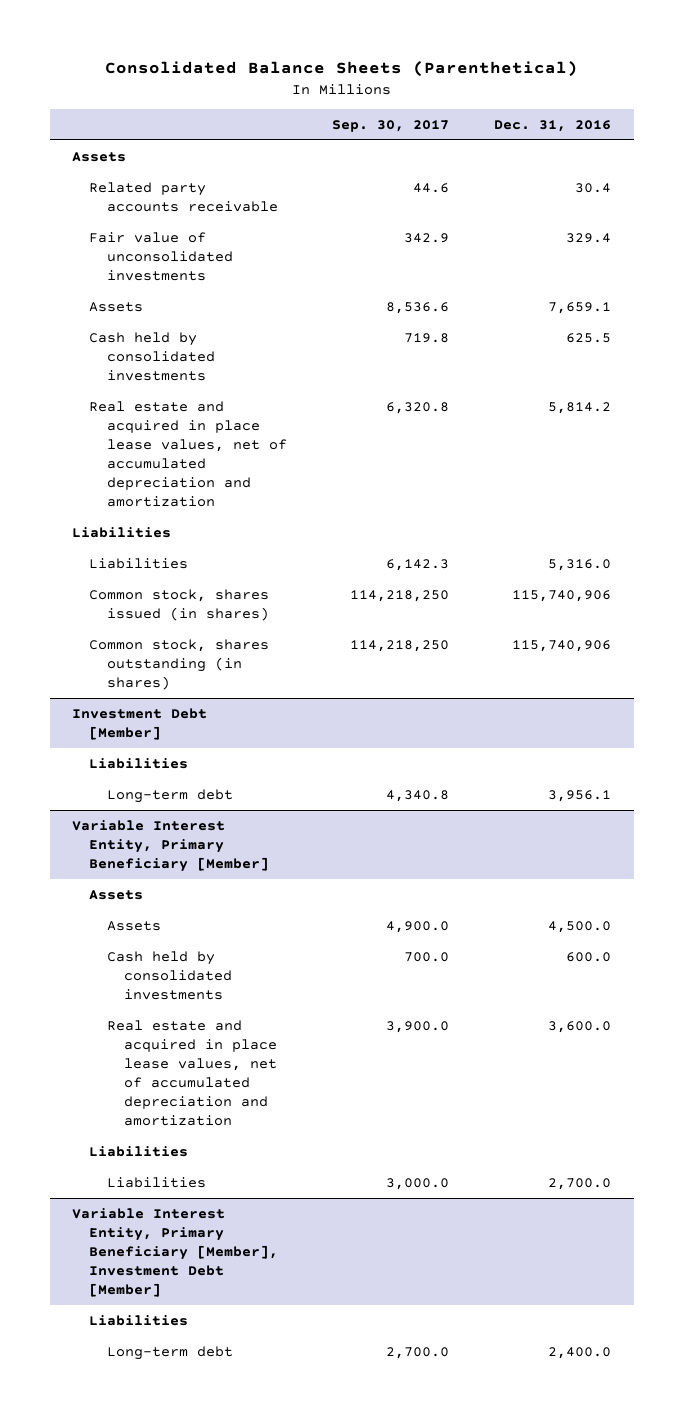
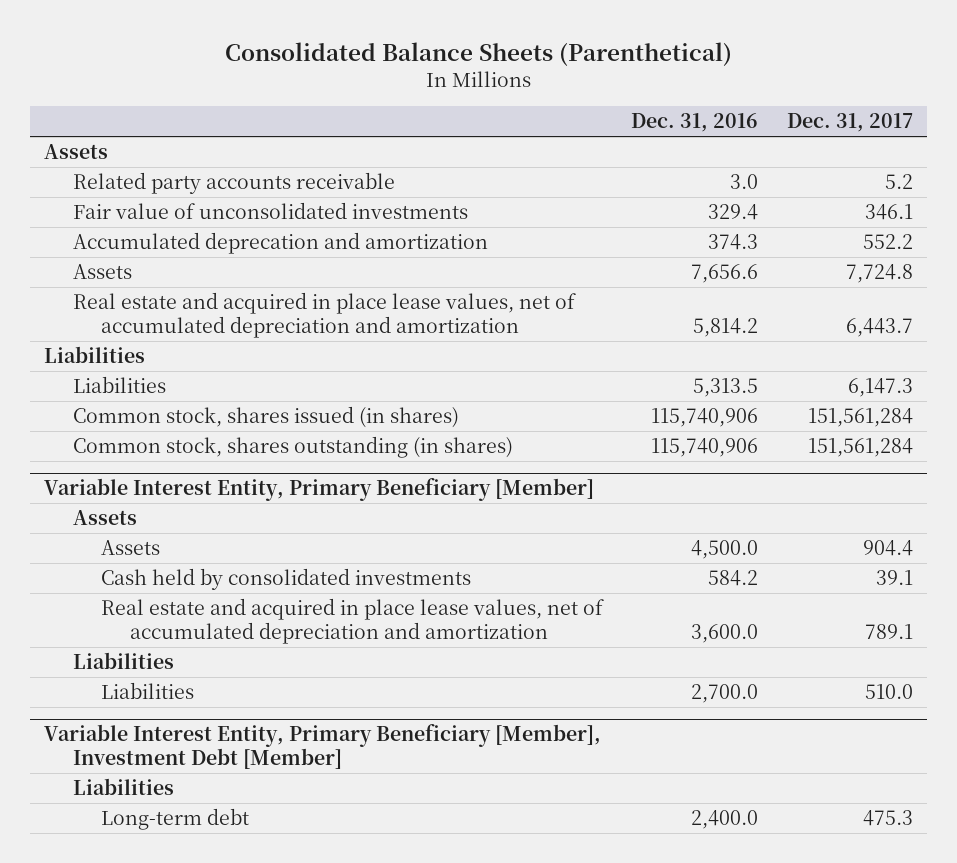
[332,119,450,132] Sep. 30, 2017 -> none
none -> [786,113,913,133] Dec. 31, 2017
[575,182,612,193] 30.4 -> [730,174,759,190] 3.0
[89,331,215,382] Cash held by consolidated investments -> none
none -> [72,232,488,255] Accumulated deprecation and amortization
[548,301,612,314] 7,659.1 -> [691,264,759,284] 7,656.6
[548,558,612,571] 5,316.0 -> [693,378,759,398] 5,313.5
[72,707,208,740] Investment Debt [Member] -> none
[89,757,189,769] Liabilities -> none
[106,788,233,803] Long-term debt -> none
[566,951,612,962] 600.0 -> [708,570,759,587] 584.2

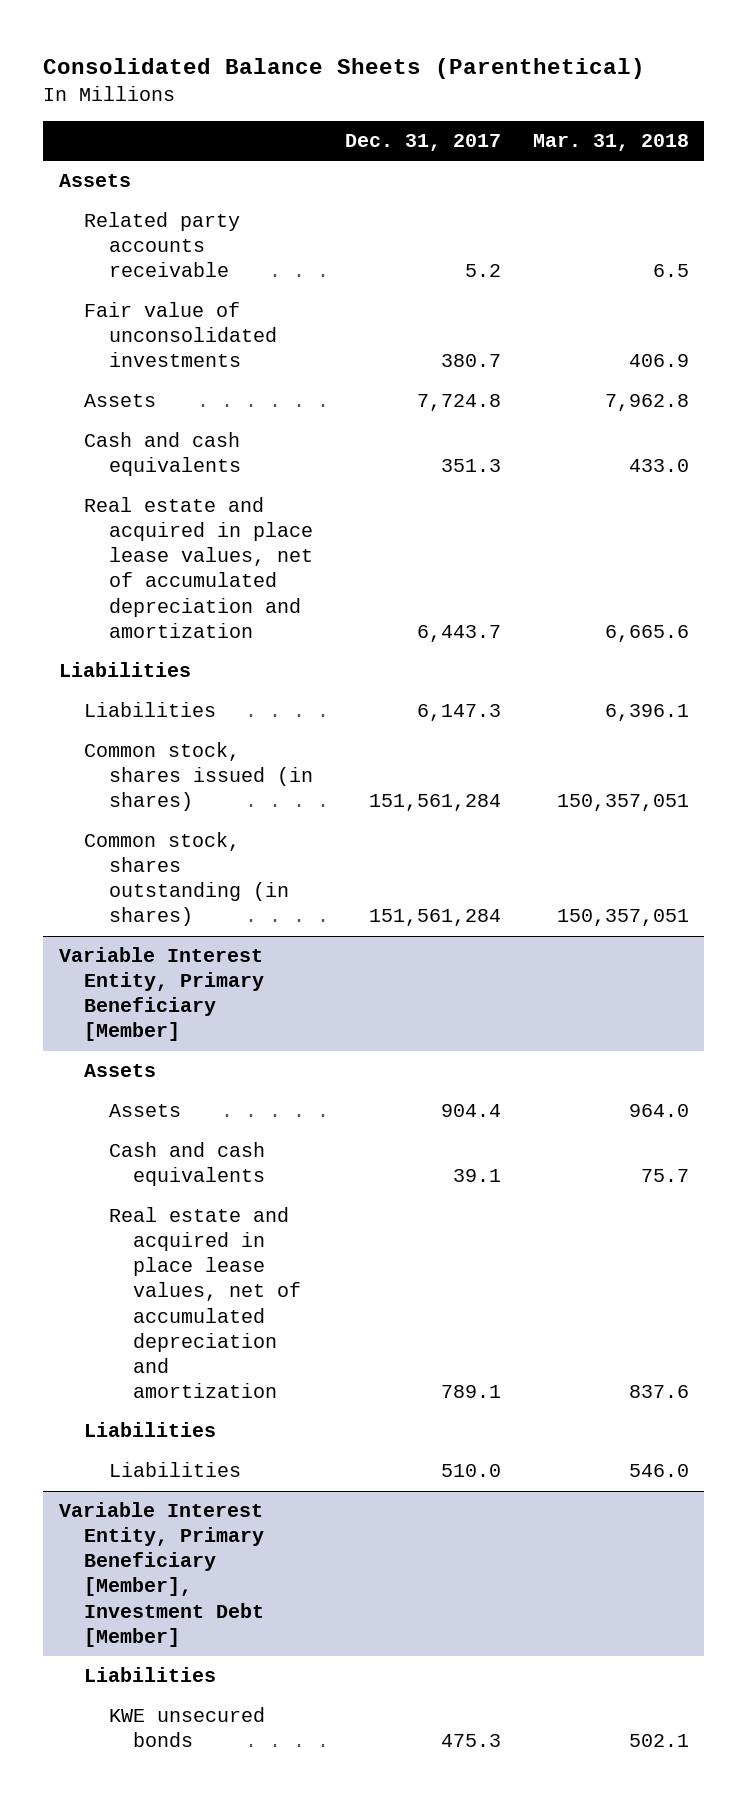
[631,113,759,133] Dec. 31, 2016 -> none
none -> [532,133,689,151] Mar. 31, 2018
[72,232,488,255] Accumulated deprecation and amortization -> none
[864,204,913,221] 346.1 -> [440,354,501,368] 380.7
none -> [83,432,241,477] Cash and cash equivalents
[101,568,472,591] Cash held by consolidated investments -> [108,1142,266,1187] Cash and cash equivalents
[101,808,250,831] Long-term debt -> [108,1707,265,1748] KWE unsecured bonds

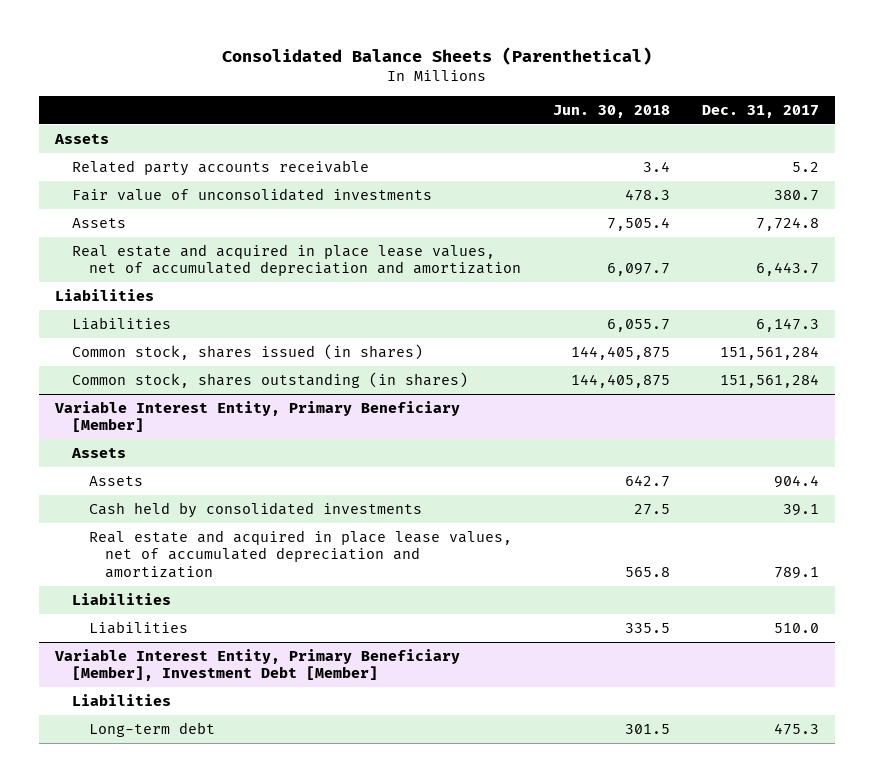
[532,133,689,151] Mar. 31, 2018 -> none
none -> [552,104,670,118] Jun. 30, 2018
[83,432,241,477] Cash and cash equivalents -> none
[108,1142,266,1187] Cash and cash equivalents -> [88,502,422,519] Cash held by consolidated investments
[108,1707,265,1748] KWE unsecured bonds -> [88,722,215,738] Long-term debt

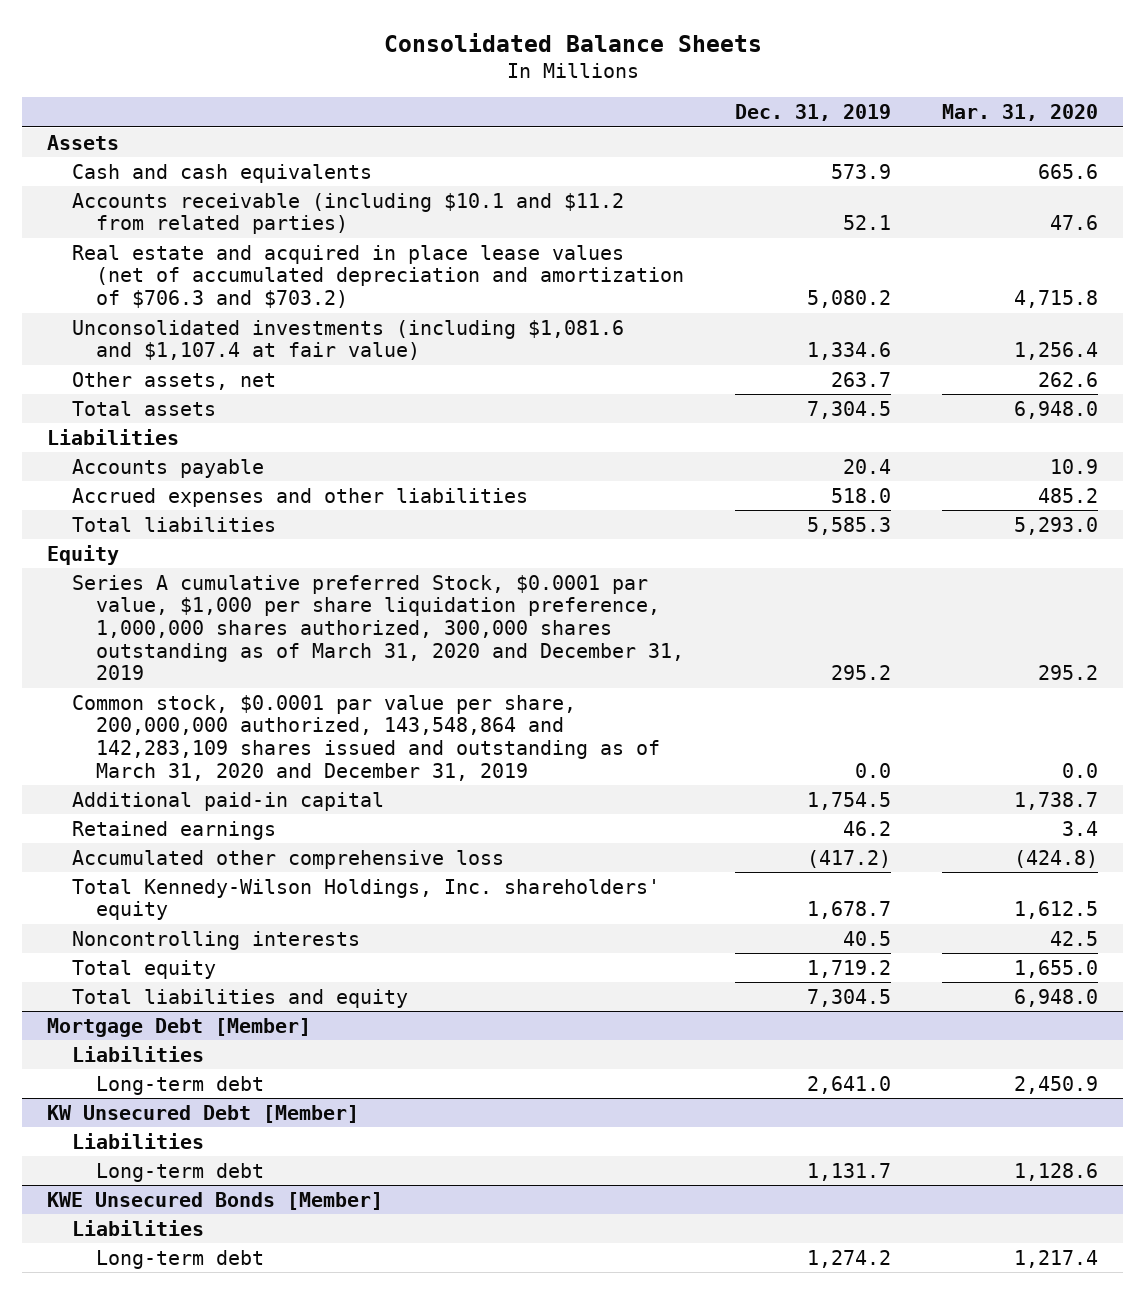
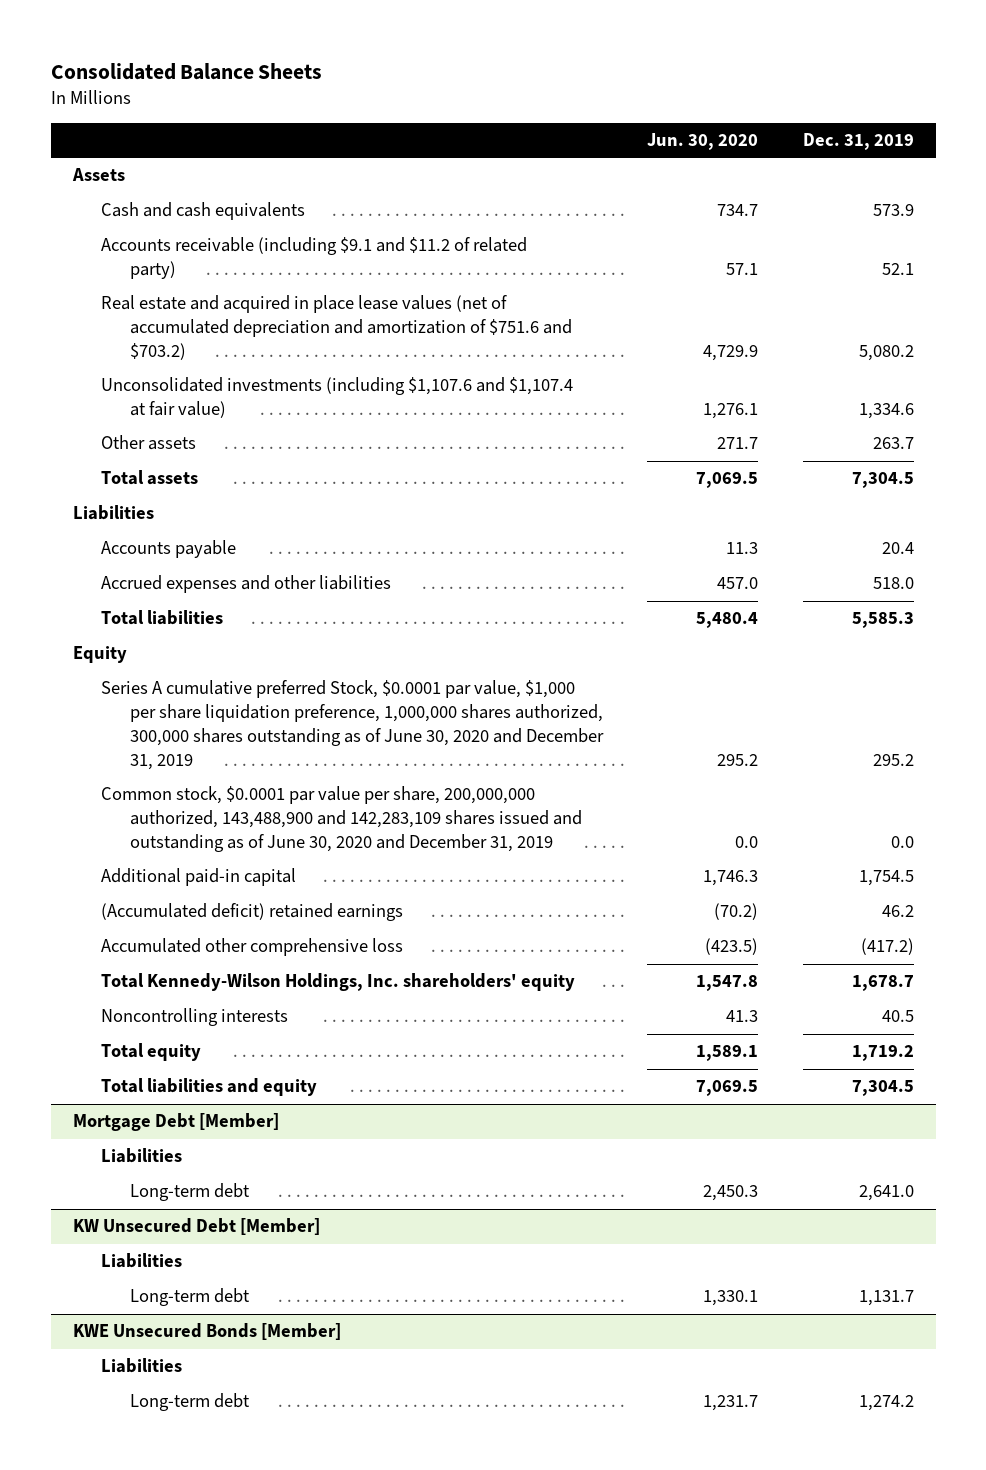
[941,104,1098,122] Mar. 31, 2020 -> none
none -> [647,133,759,151] Jun. 30, 2020
[71,192,624,235] Accounts receivable (including $10.1 and $11.2 from related parties) -> [101,237,528,280] Accounts receivable (including $9.1 and $11.2 of related party)
[71,244,685,309] Real estate and acquired in place lease values (net of accumulated depreciation and amortization of $706.3 and $703.2) -> [101,295,572,360] Real estate and acquired in place lease values (net of accumulated depreciation and amortization of $751.6 and $703.2)
[71,319,624,361] Unconsolidated investments (including $1,081.6 and $1,107.4 at fair value) -> [101,377,574,419] Unconsolidated investments (including $1,107.6 and $1,107.4 at fair value)
[71,371,276,390] Other assets, net -> [101,435,197,451] Other assets
[71,574,685,681] Series A cumulative preferred Stock, $0.0001 par value, $1,000 per share liquidation preference, 1,000,000 shares authorized, 300,000 shares outstanding as of March 31, 2020 and December 31, 2019 -> [101,680,604,770] Series A cumulative preferred Stock, $0.0001 par value, $1,000 per share liquidation preference, 1,000,000 shares authorized, 300,000 shares outstanding as of June 30, 2020 and December 31, 2019
[71,694,661,781] Common stock, $0.0001 par value per share, 200,000,000 authorized, 143,548,864 and 142,283,109 shares issued and outstanding as of March 31, 2020 and December 31, 2019 -> [101,786,582,852] Common stock, $0.0001 par value per share, 200,000,000 authorized, 143,488,900 and 142,283,109 shares issued and outstanding as of June 30, 2020 and December 31, 2019
[71,820,276,840] Retained earnings -> [101,903,404,922] (Accumulated deficit) retained earnings

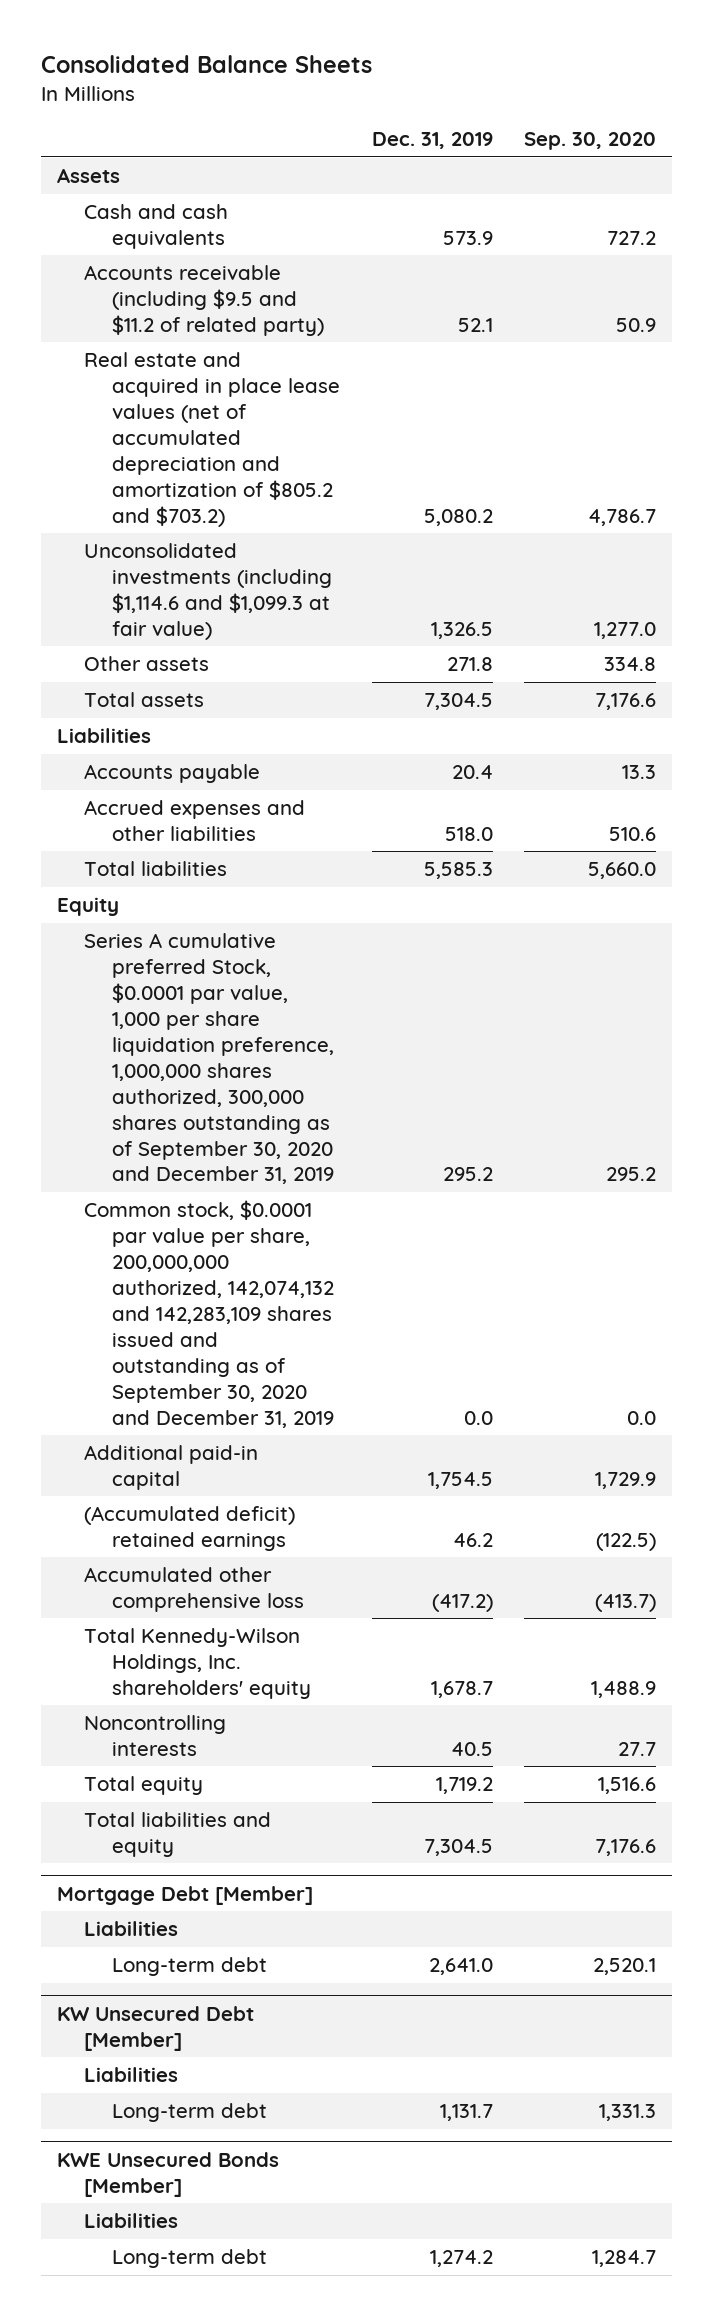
[647,133,759,151] Jun. 30, 2020 -> none
none -> [524,132,657,151] Sep. 30, 2020
[101,237,528,280] Accounts receivable (including $9.1 and $11.2 of related party) -> [84,265,324,336] Accounts receivable (including $9.5 and $11.2 of related party)
[101,295,572,360] Real estate and acquired in place lease values (net of accumulated depreciation and amortization of $751.6 and $703.2) -> [84,352,340,527] Real estate and acquired in place lease values (net of accumulated depreciation and amortization of $805.2 and $703.2)
[101,377,574,419] Unconsolidated investments (including $1,107.6 and $1,107.4 at fair value) -> [84,543,332,640] Unconsolidated investments (including $1,114.6 and $1,099.3 at fair value)
[858,403,914,420] 1,334.6 -> [430,621,493,639] 1,326.5
[872,437,914,450] 263.7 -> [446,657,493,672] 271.8
[101,680,604,770] Series A cumulative preferred Stock, $0.0001 par value, $1,000 per share liquidation preference, 1,000,000 shares authorized, 300,000 shares outstanding as of June 30, 2020 and December 31, 2019 -> [84,933,334,1185] Series A cumulative preferred Stock, $0.0001 par value, 1,000 per share liquidation preference, 1,000,000 shares authorized, 300,000 shares outstanding as of September 30, 2020 and December 31, 2019
[101,786,582,852] Common stock, $0.0001 par value per share, 200,000,000 authorized, 143,488,900 and 142,283,109 shares issued and outstanding as of June 30, 2020 and December 31, 2019 -> [84,1200,334,1428] Common stock, $0.0001 par value per share, 200,000,000 authorized, 142,074,132 and 142,283,109 shares issued and outstanding as of September 30, 2020 and December 31, 2019

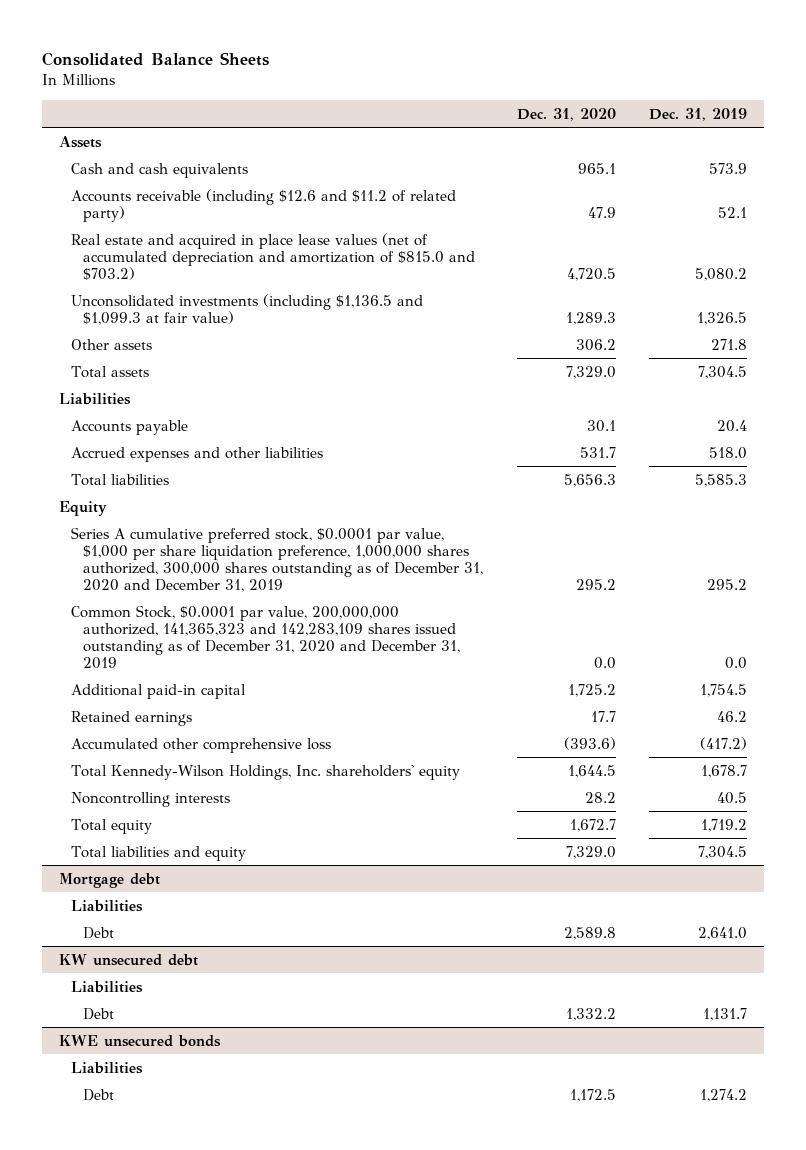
[524,132,657,151] Sep. 30, 2020 -> none
none -> [516,107,616,121] Dec. 31, 2020
[84,265,324,336] Accounts receivable (including $9.5 and $11.2 of related party) -> [71,188,457,222] Accounts receivable (including $12.6 and $11.2 of related party)
[84,352,340,527] Real estate and acquired in place lease values (net of accumulated depreciation and amortization of $805.2 and $703.2) -> [71,232,476,280] Real estate and acquired in place lease values (net of accumulated depreciation and amortization of $815.0 and $703.2)
[84,543,332,640] Unconsolidated investments (including $1,114.6 and $1,099.3 at fair value) -> [71,293,424,325] Unconsolidated investments (including $1,136.5 and $1,099.3 at fair value)
[84,933,334,1185] Series A cumulative preferred Stock, $0.0001 par value, 1,000 per share liquidation preference, 1,000,000 shares authorized, 300,000 shares outstanding as of September 30, 2020 and December 31, 2019 -> [71,526,484,593] Series A cumulative preferred stock, $0.0001 par value, $1,000 per share liquidation preference, 1,000,000 shares authorized, 300,000 shares outstanding as of December 31, 2020 and December 31, 2019
[84,1200,334,1428] Common stock, $0.0001 par value per share, 200,000,000 authorized, 142,074,132 and 142,283,109 shares issued and outstanding as of September 30, 2020 and December 31, 2019 -> [71,604,461,670] Common Stock, $0.0001 par value, 200,000,000 authorized, 141,365,323 and 142,283,109 shares issued outstanding as of December 31, 2020 and December 31, 2019
[84,1506,296,1551] (Accumulated deficit) retained earnings -> [71,710,193,726] Retained earnings
[57,1886,314,1906] Mortgage Debt [Member] -> [59,872,161,888] Mortgage debt
[111,1957,267,1977] Long-term debt -> [83,926,115,939] Debt
[57,2006,255,2051] KW Unsecured Debt [Member] -> [59,953,199,966] KW unsecured debt
[111,2103,267,2123] Long-term debt -> [83,1007,115,1020] Debt
[57,2152,280,2197] KWE Unsecured Bonds [Member] -> [59,1034,222,1047] KWE unsecured bonds
[111,2249,267,2269] Long-term debt -> [83,1088,115,1101] Debt

